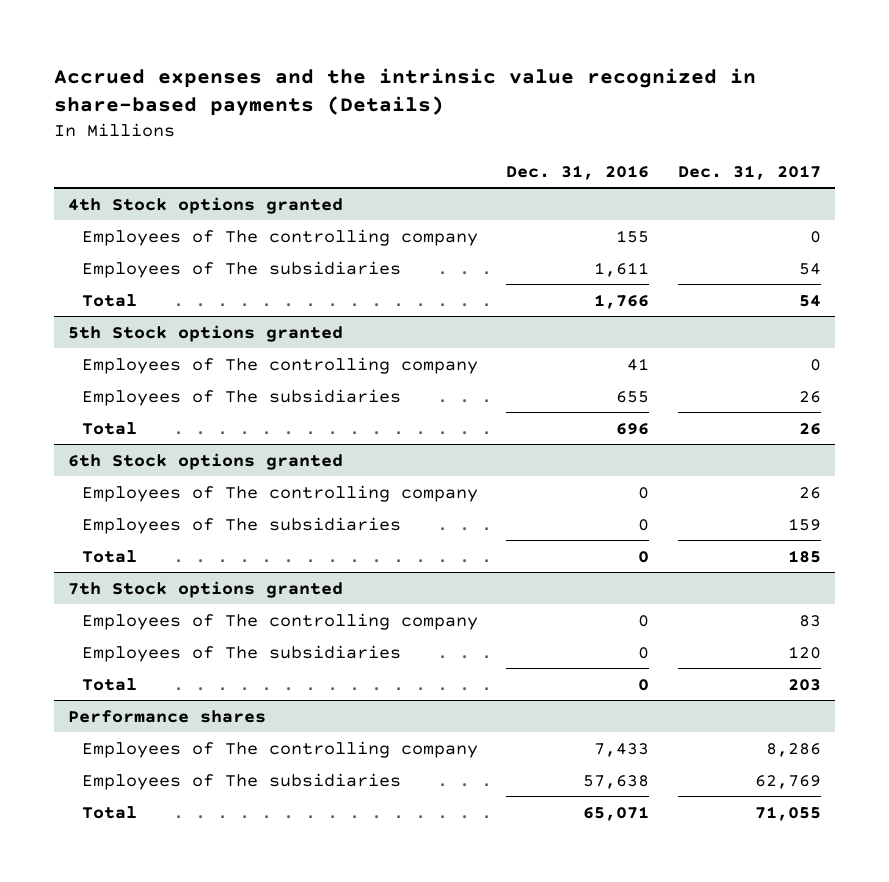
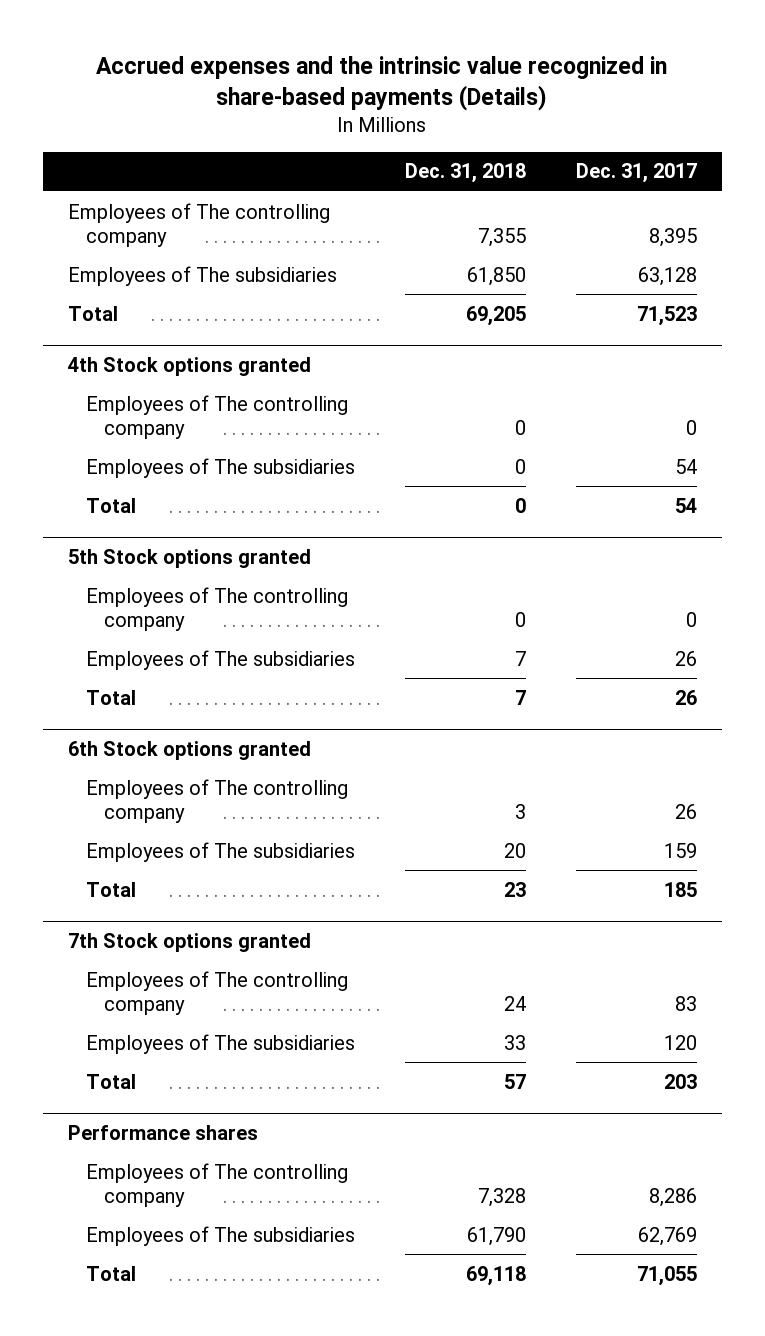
[506,164,650,180] Dec. 31, 2016 -> none
none -> [404,163,526,184] Dec. 31, 2018
none -> [68,202,331,247] Employees of The controlling company
none -> [68,265,338,286] Employees of The subsidiaries
none -> [68,305,119,321] Total

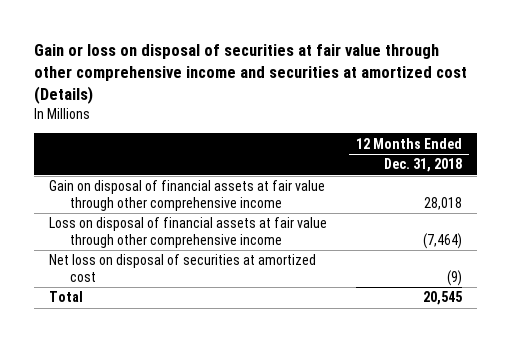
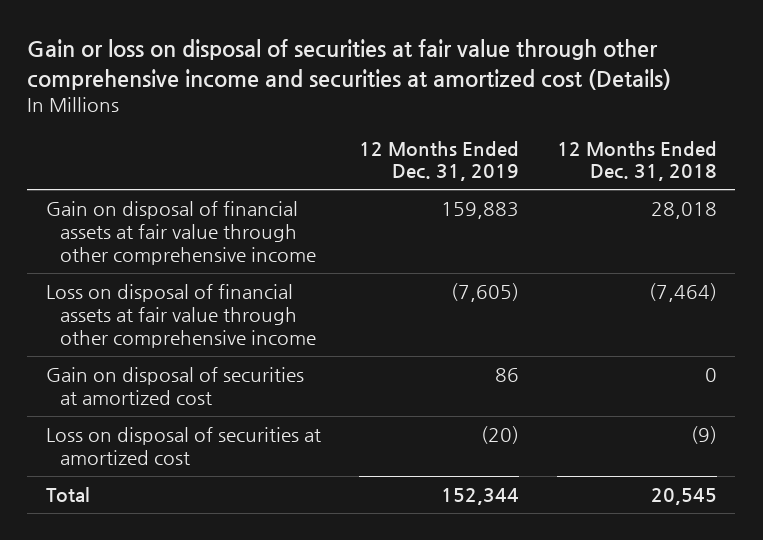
none -> [358,140,519,182] 12 Months Ended Dec. 31, 2019
none -> [46,366,305,405] Gain on disposal of securities at amortized cost
[48,254,316,282] Net loss on disposal of securities at amortized cost -> [46,426,322,465] Loss on disposal of securities at amortized cost

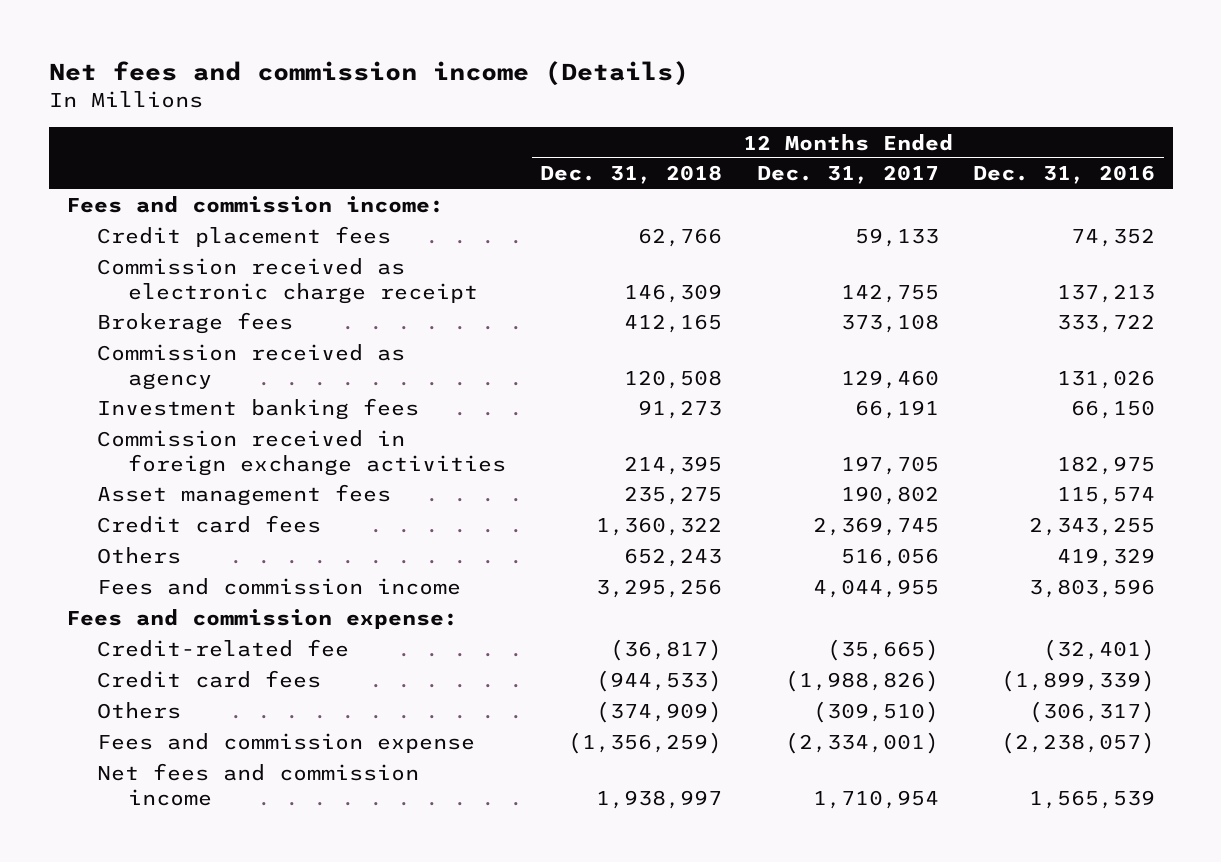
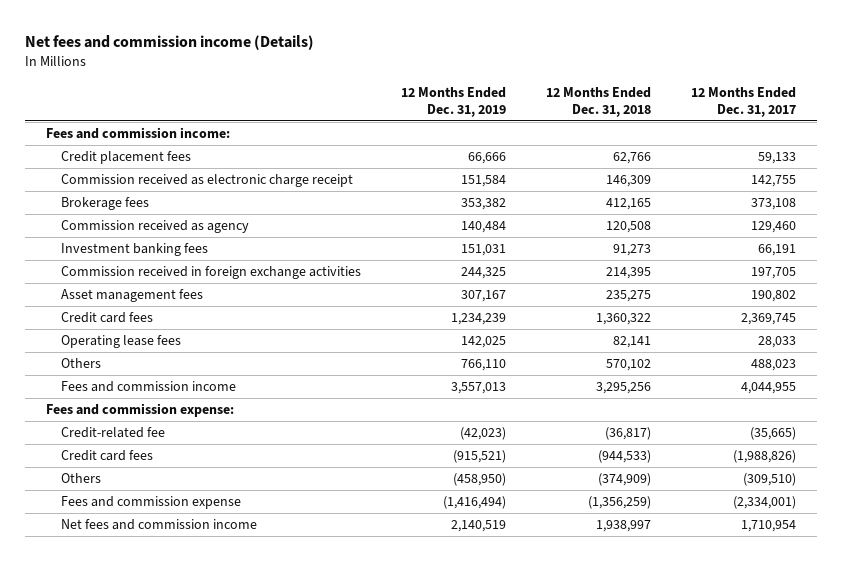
[973,165,1156,185] Dec. 31, 2016 -> none
none -> [400,86,506,117] 12 Months Ended Dec. 31, 2019
none -> [60,335,181,349] Operating lease fees
[624,548,723,568] 652,243 -> [606,359,652,372] 570,102
[840,548,939,568] 516,056 -> [751,359,797,372] 488,023

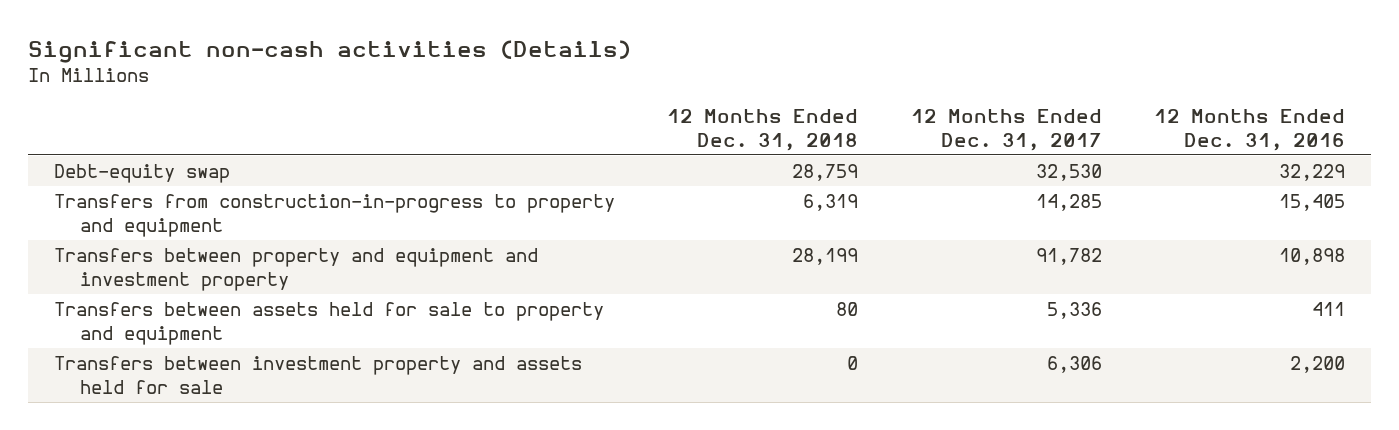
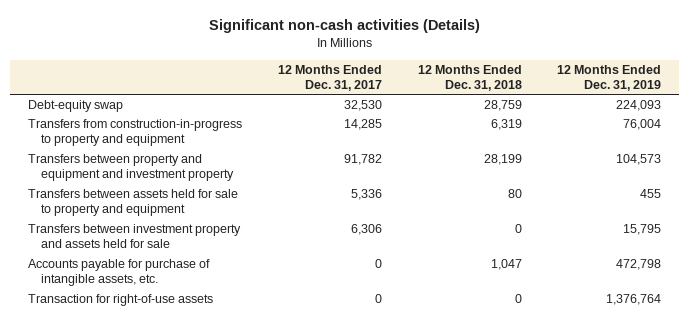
[1153,109,1345,151] 12 Months Ended Dec. 31, 2016 -> none
none -> [557,64,662,92] 12 Months Ended Dec. 31, 2019
none -> [28,258,211,287] Accounts payable for purchase of intangible assets, etc.
none -> [28,293,214,306] Transaction for right-of-use assets

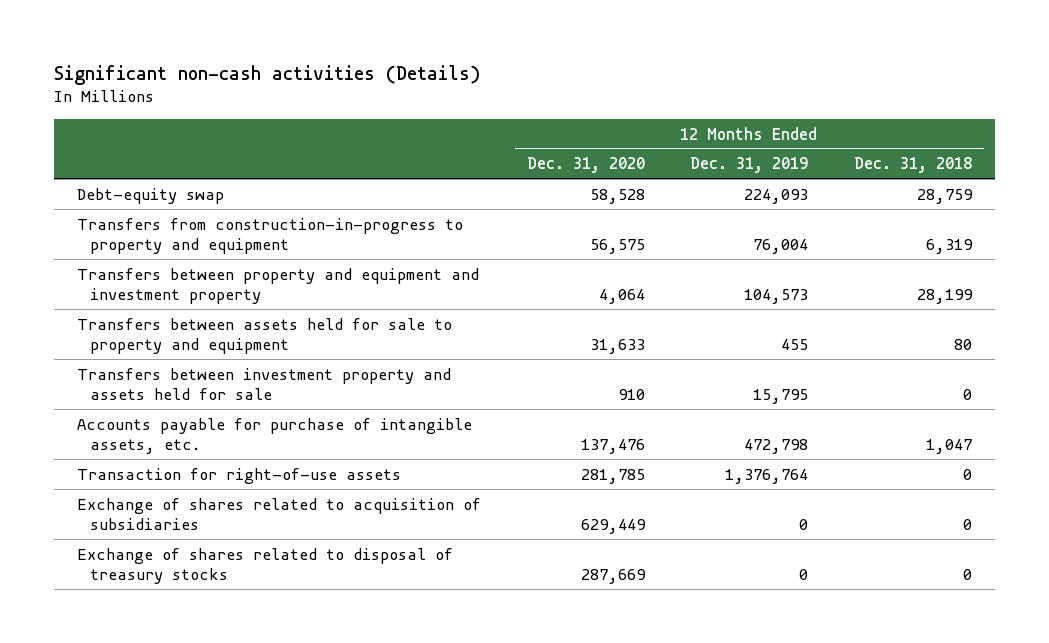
[277,64,382,92] 12 Months Ended Dec. 31, 2017 -> none
none -> [526,157,645,174] Dec. 31, 2020
none -> [76,497,481,531] Exchange of shares related to acquisition of subsidiaries
none -> [76,547,453,585] Exchange of shares related to disposal of treasury stocks

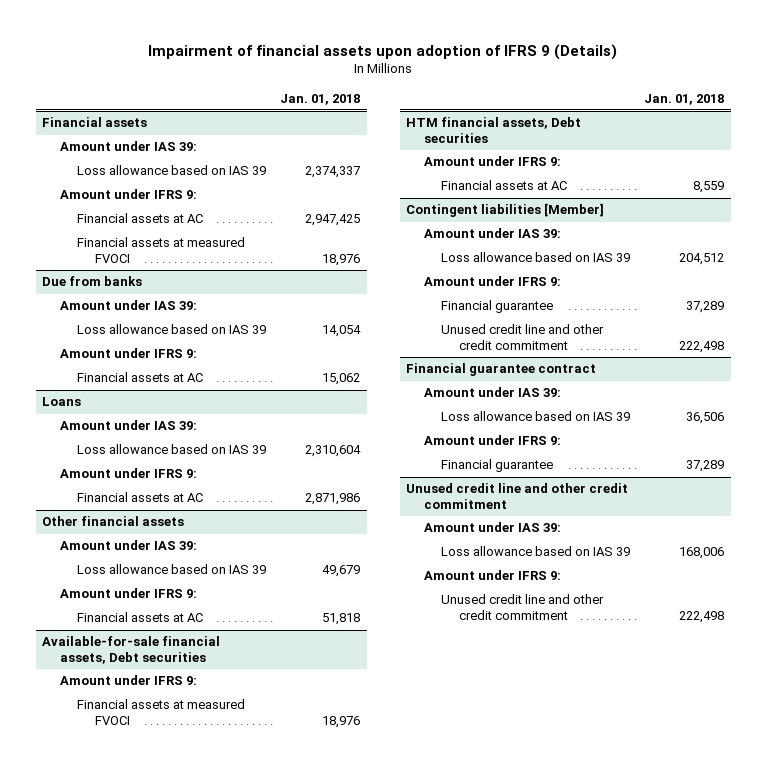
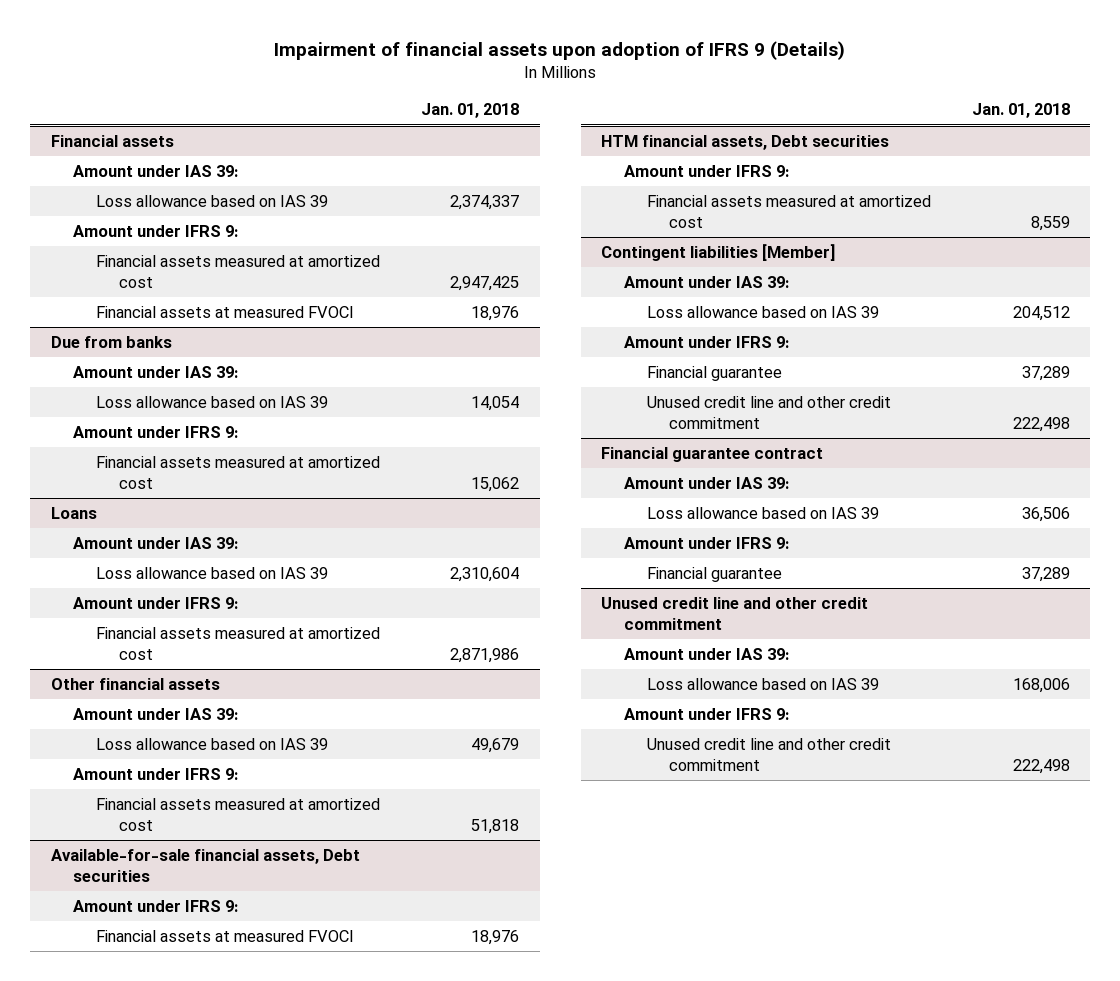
[77,213,204,224] Financial assets at AC -> [96,254,381,289] Financial assets measured at amortized cost
[77,372,204,383] Financial assets at AC -> [96,455,381,490] Financial assets measured at amortized cost
[77,492,204,503] Financial assets at AC -> [96,626,381,661] Financial assets measured at amortized cost
[77,612,204,623] Financial assets at AC -> [96,797,381,832] Financial assets measured at amortized cost
[441,180,568,191] Financial assets at AC -> [646,194,931,229] Financial assets measured at amortized cost

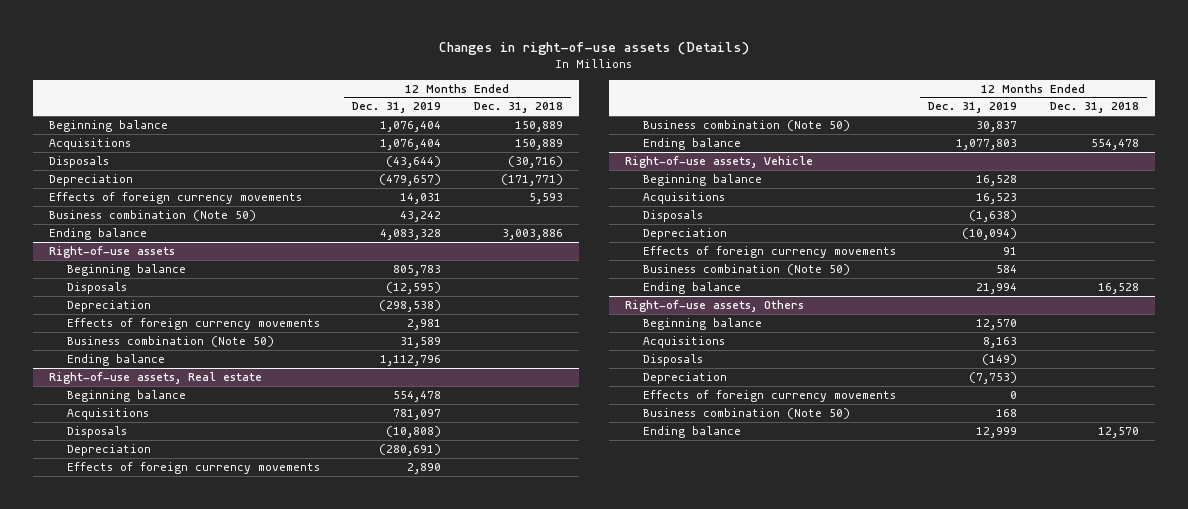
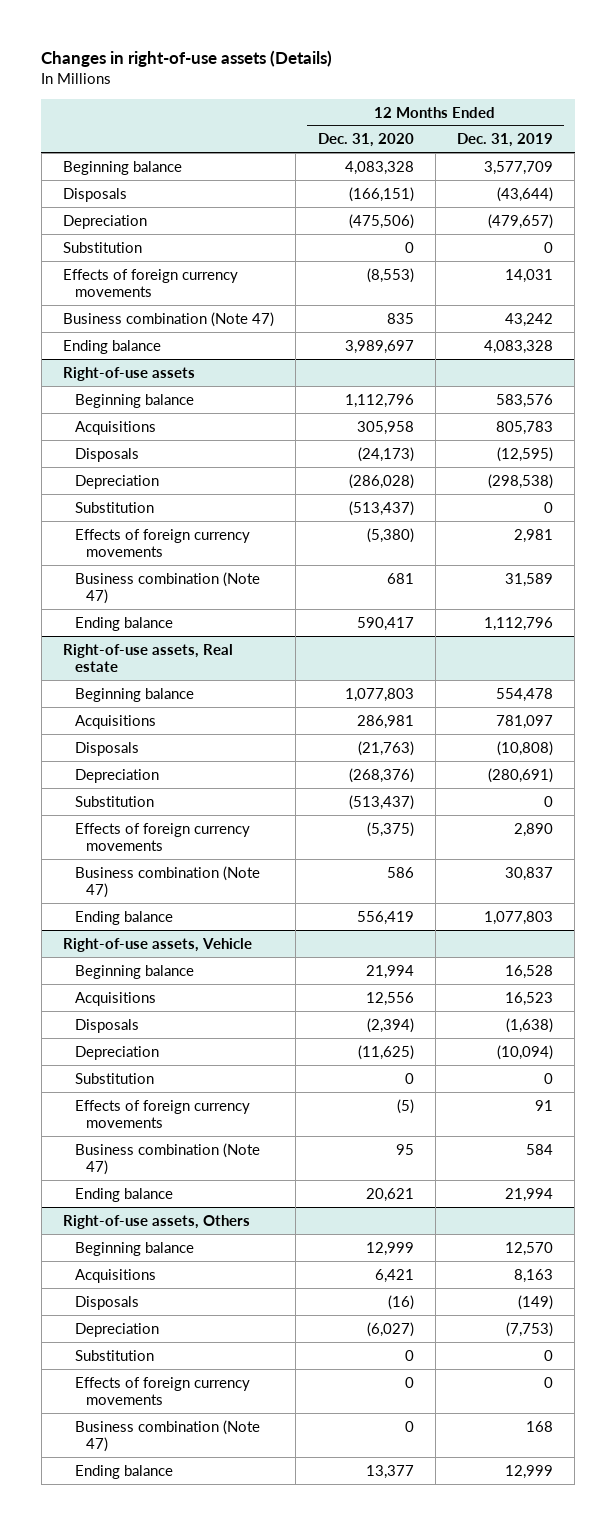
[473,102,563,114] Dec. 31, 2018 -> none
none -> [317,133,414,148] Dec. 31, 2020
[49,138,132,151] Acquisitions -> none
[380,121,442,133] 1,076,404 -> [484,160,554,175] 3,577,709
none -> [63,241,143,253] Substitution
[49,210,257,222] Business combination (Note 50) -> [63,311,275,327] Business combination (Note 47)
[393,265,442,277] 805,783 -> [496,393,554,408] 583,576
none -> [74,420,156,435] Acquisitions
none -> [74,501,154,513] Substitution
[66,336,274,348] Business combination (Note 50) -> [74,571,260,605] Business combination (Note 47)
none -> [74,795,154,807] Substitution
[642,120,850,132] Business combination (Note 50) -> [74,865,260,899] Business combination (Note 47)
none -> [74,1072,154,1084] Substitution
[642,264,850,276] Business combination (Note 50) -> [74,1142,260,1176] Business combination (Note 47)
none -> [74,1349,154,1361] Substitution
[642,408,850,420] Business combination (Note 50) -> [74,1419,260,1453] Business combination (Note 47)

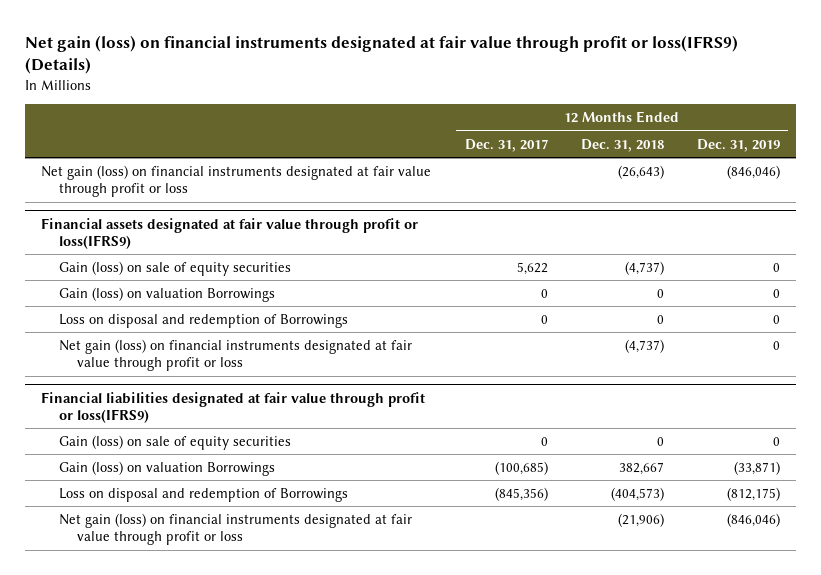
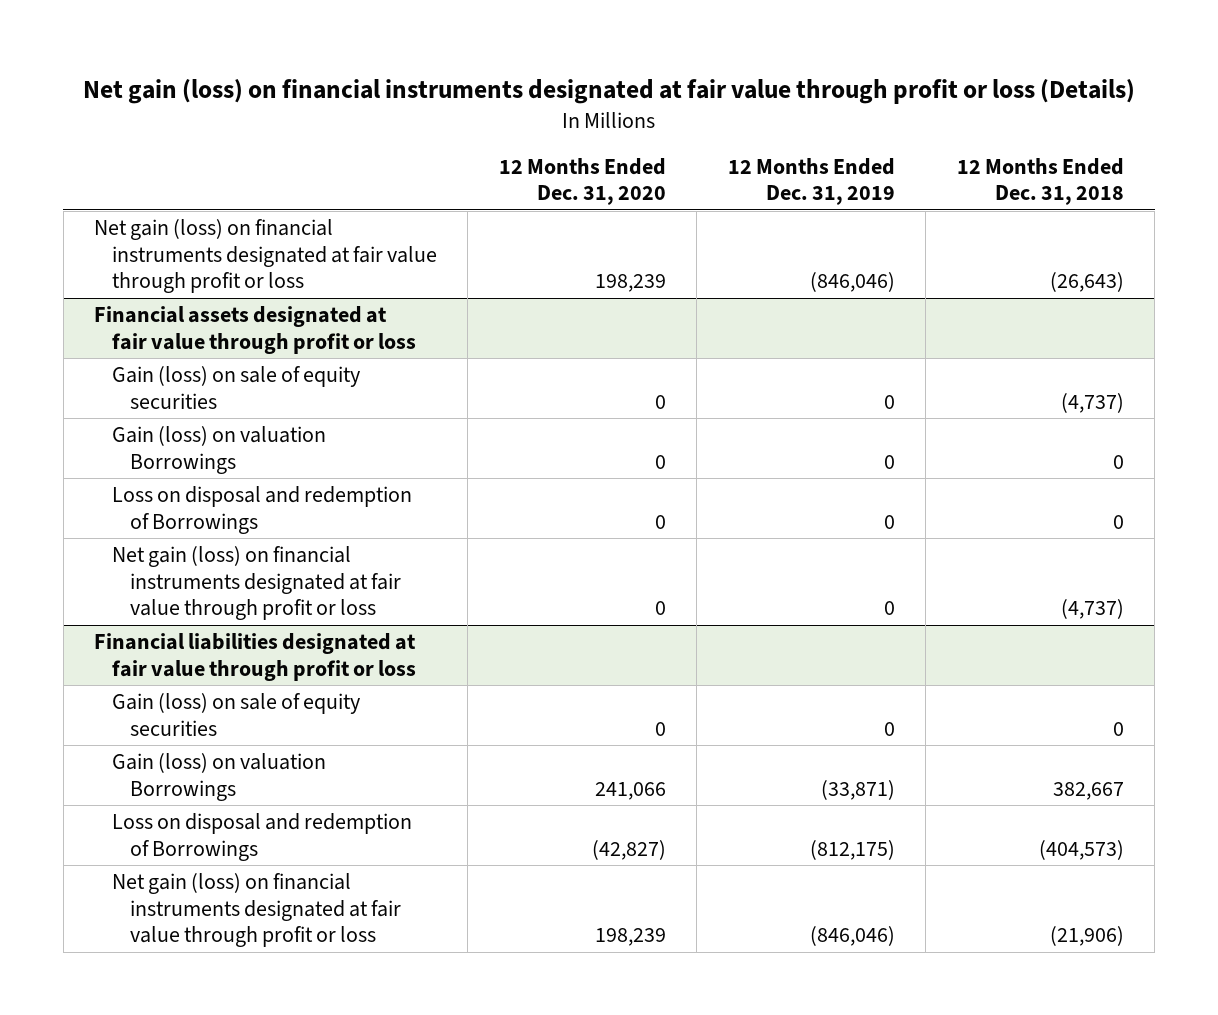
[24,34,738,75] Net gain (loss) on financial instruments designated at fair value through profit or loss(IFRS9) (Details) -> [83,78,1136,104] Net gain (loss) on financial instruments designated at fair value through profit or loss (Details)
[464,138,548,152] Dec. 31, 2017 -> none
none -> [498,157,666,206] 12 Months Ended Dec. 31, 2020
[41,217,419,249] Financial assets designated at fair value through profit or loss(IFRS9) -> [94,305,417,354] Financial assets designated at fair value through profit or loss
[41,391,426,423] Financial liabilities designated at fair value through profit or loss(IFRS9) -> [94,632,417,681] Financial liabilities designated at fair value through profit or loss

